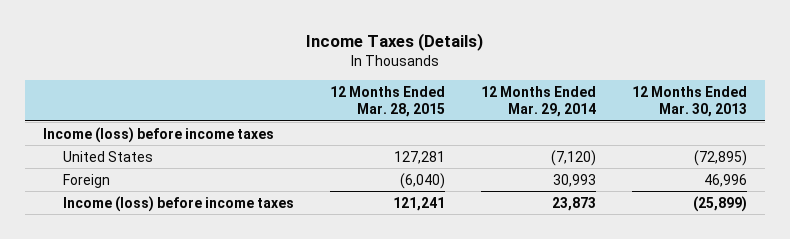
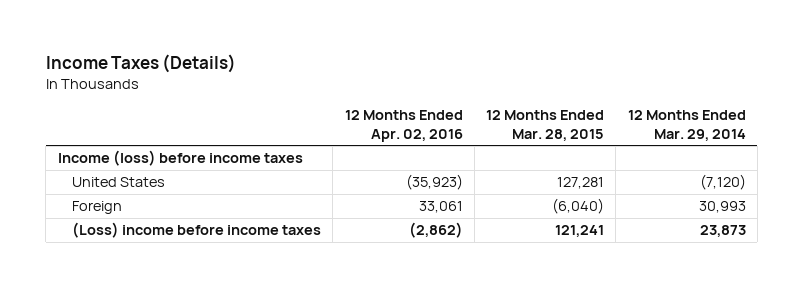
[632,86,748,117] 12 Months Ended Mar. 30, 2013 -> none
none -> [344,110,463,142] 12 Months Ended Apr. 02, 2016
[62,195,294,212] Income (loss) before income taxes -> [72,222,322,239] (Loss) income before income taxes

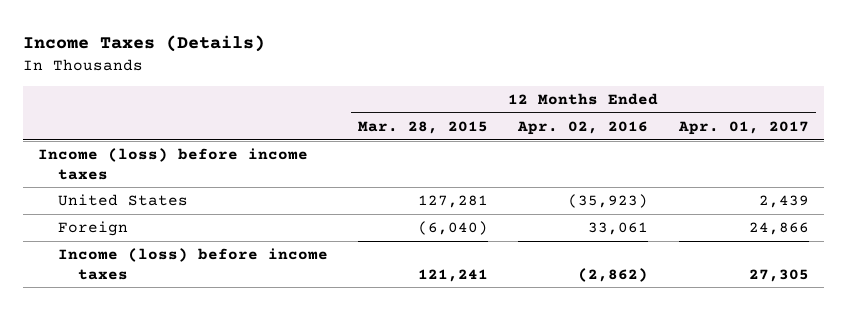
[627,110,746,141] 12 Months Ended Mar. 29, 2014 -> none
none -> [677,121,809,136] Apr. 01, 2017
[72,222,322,239] (Loss) income before income taxes -> [57,248,328,280] Income (loss) before income taxes

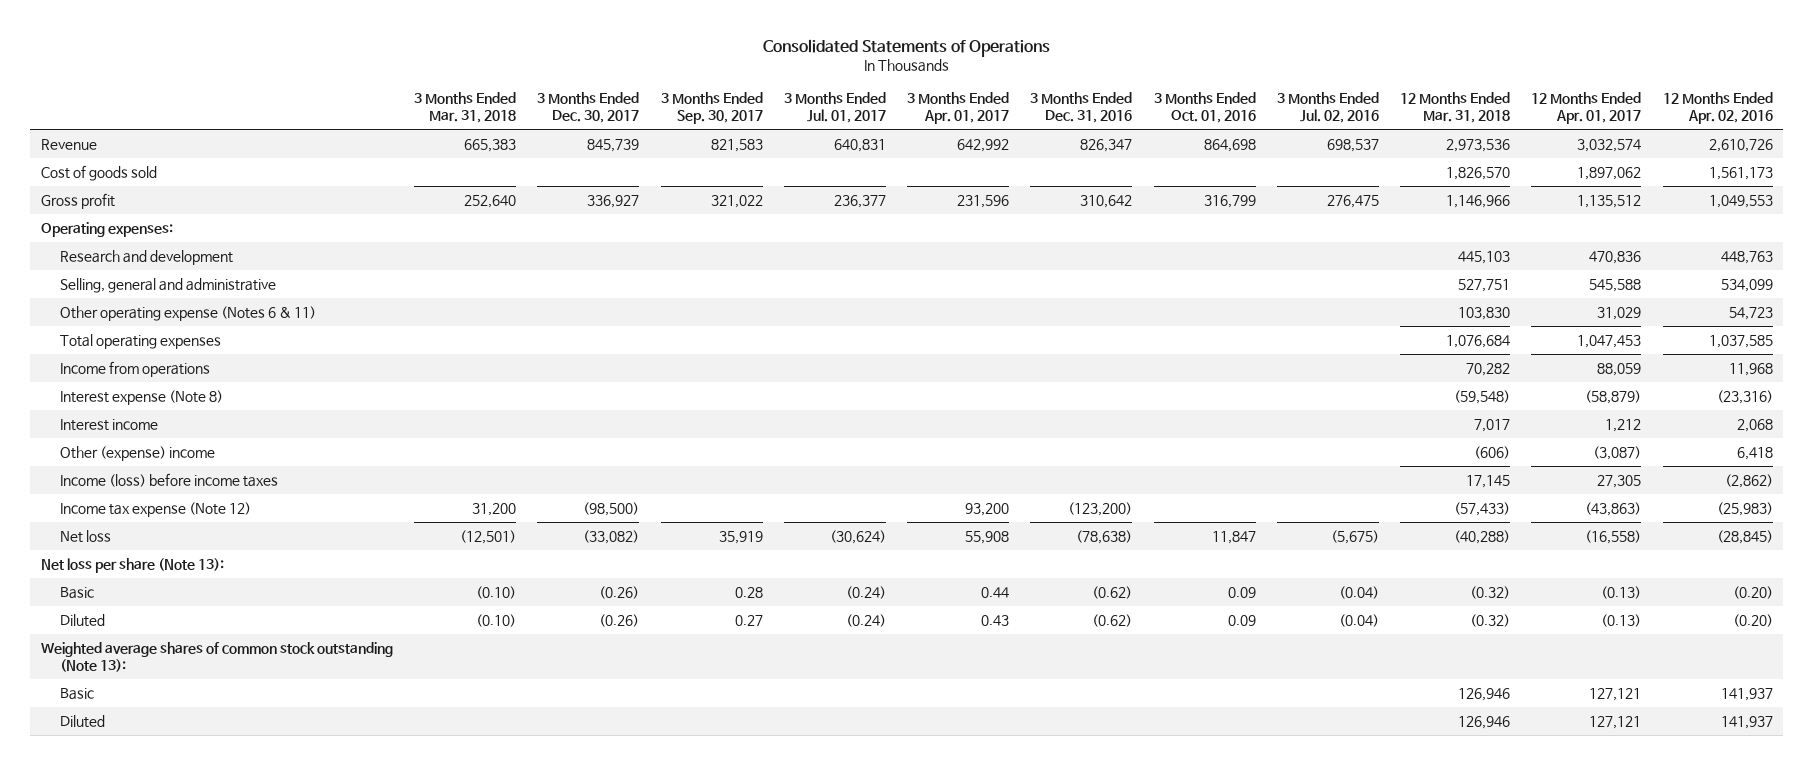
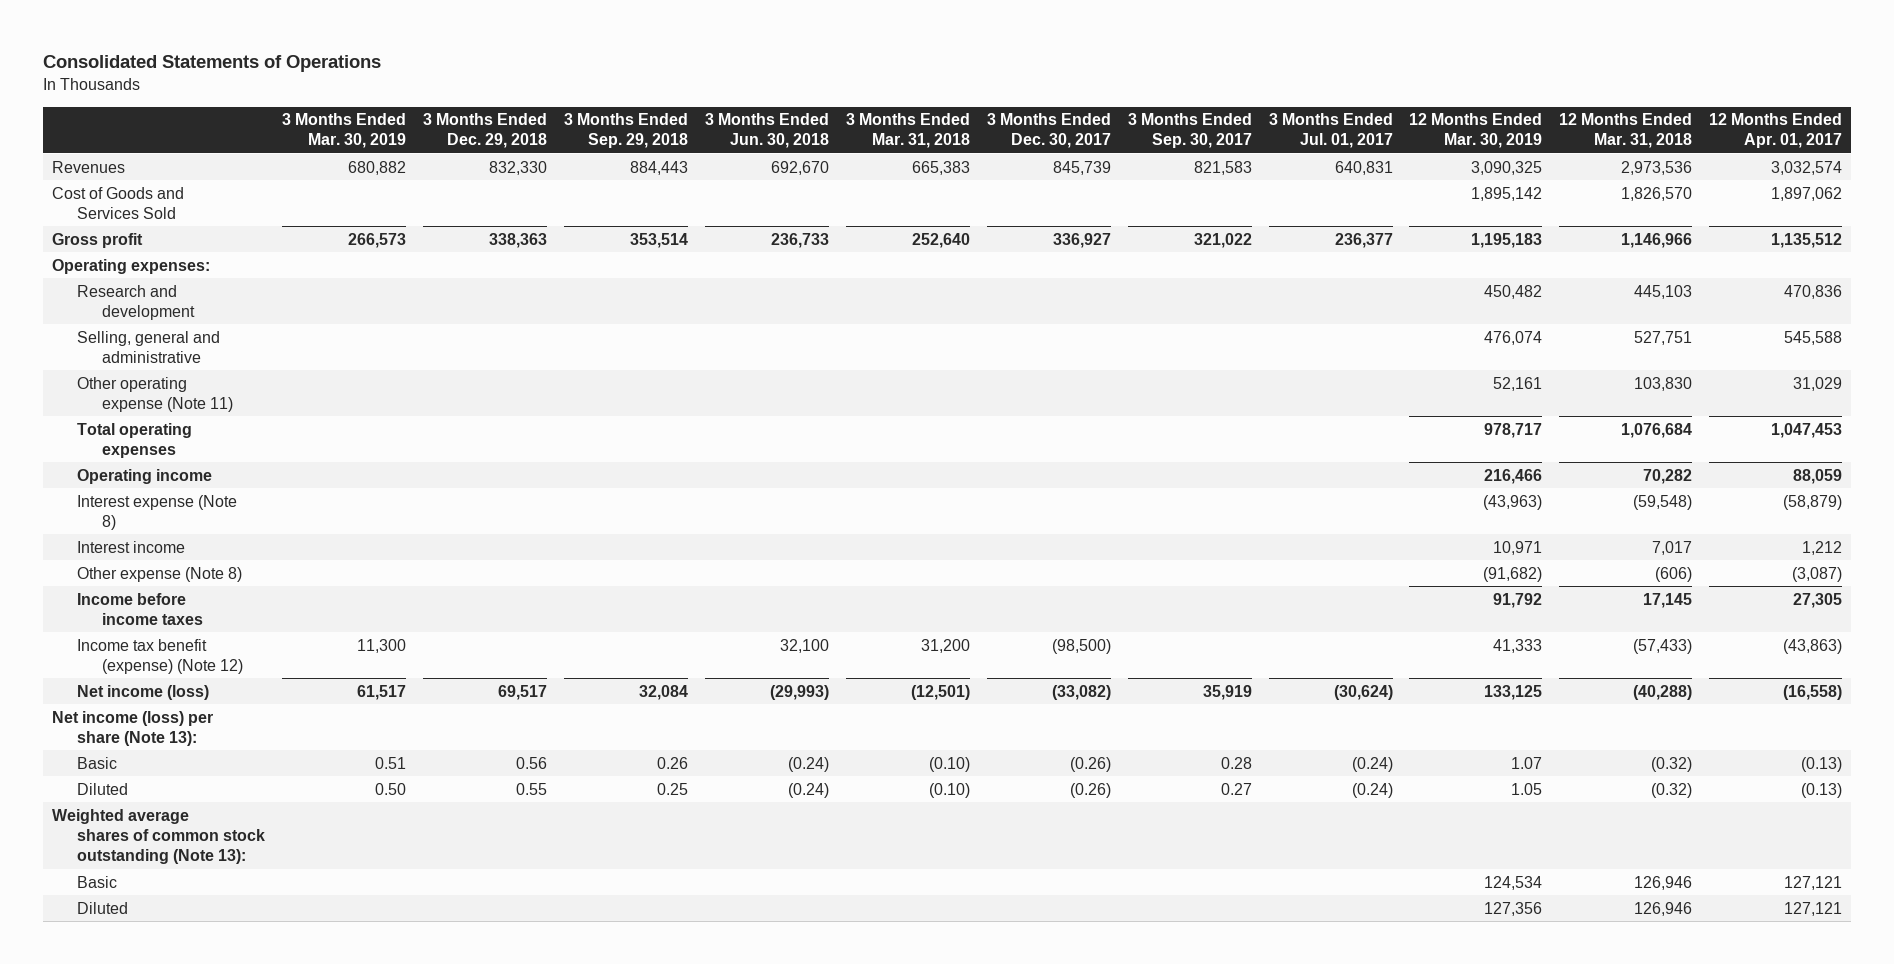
[907,91,1010,125] 3 Months Ended Apr. 01, 2017 -> none
[1030,91,1133,124] 3 Months Ended Dec. 31, 2016 -> none
[1153,91,1256,124] 3 Months Ended Oct. 01, 2016 -> none
[1276,91,1379,124] 3 Months Ended Jul. 02, 2016 -> none
[1662,91,1773,125] 12 Months Ended Apr. 02, 2016 -> none
none -> [281,113,406,149] 3 Months Ended Mar. 30, 2019
none -> [422,113,547,149] 3 Months Ended Dec. 29, 2018
none -> [563,113,688,149] 3 Months Ended Sep. 29, 2018
none -> [704,113,829,149] 3 Months Ended Jun. 30, 2018
none -> [1409,113,1543,149] 12 Months Ended Mar. 30, 2019
[40,138,97,150] Revenue -> [51,160,125,173] Revenues
[40,164,157,181] Cost of goods sold -> [51,186,184,219] Cost of Goods and Services Sold
[59,305,316,321] Other operating expense (Notes 6 & 11) -> [76,376,233,412] Other operating expense (Note 11)
[59,360,210,377] Income from operations -> [76,468,212,484] Operating income
[59,445,215,461] Other (expense) income -> [76,566,242,582] Other expense (Note 8)
[59,472,278,487] Income (loss) before income taxes -> [76,592,203,625] Income before income taxes
[59,501,251,517] Income tax expense (Note 12) -> [76,638,243,674] Income tax benefit (expense) (Note 12)
[59,529,111,543] Net loss -> [76,684,209,700] Net income (loss)
[40,557,224,573] Net loss per share (Note 13): -> [51,710,213,746] Net income (loss) per share (Note 13):

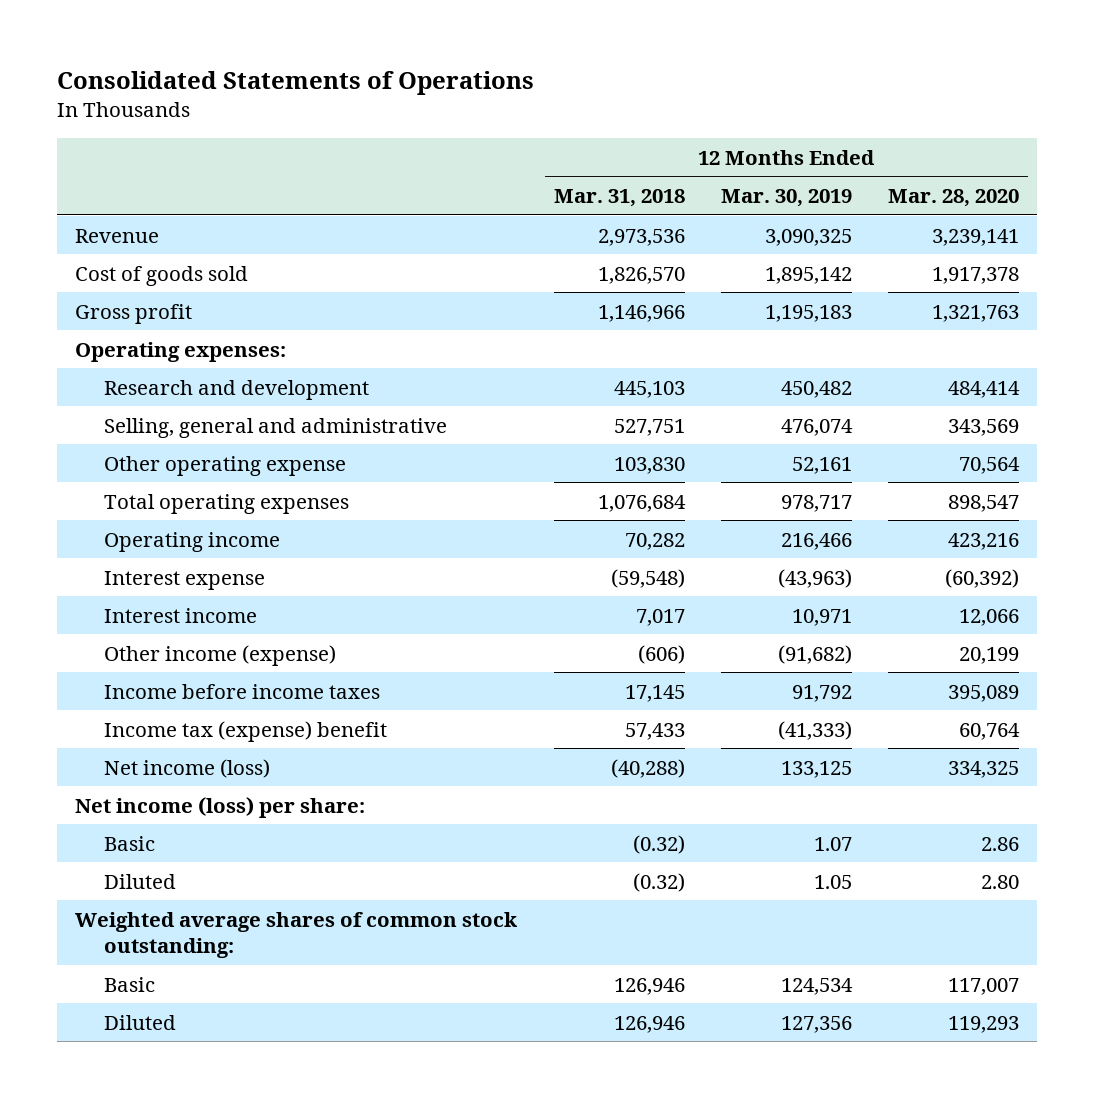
[281,113,406,149] 3 Months Ended Mar. 30, 2019 -> none
[422,113,547,149] 3 Months Ended Dec. 29, 2018 -> none
[563,113,688,149] 3 Months Ended Sep. 29, 2018 -> none
[704,113,829,149] 3 Months Ended Jun. 30, 2018 -> none
[845,113,970,149] 3 Months Ended Mar. 31, 2018 -> none
[986,113,1111,149] 3 Months Ended Dec. 30, 2017 -> none
[1127,113,1252,149] 3 Months Ended Sep. 30, 2017 -> none
[1268,113,1393,149] 3 Months Ended Jul. 01, 2017 -> none
[1709,113,1843,149] 12 Months Ended Apr. 01, 2017 -> none
none -> [888,188,1020,207] Mar. 28, 2020
[51,160,125,173] Revenues -> [75,228,160,243] Revenue
[51,186,184,219] Cost of Goods and Services Sold -> [75,265,249,286] Cost of goods sold
[76,376,233,412] Other operating expense (Note 11) -> [103,455,346,476] Other operating expense
[76,494,237,530] Interest expense (Note 8) -> [103,570,265,590] Interest expense
[76,566,242,582] Other expense (Note 8) -> [103,644,336,666] Other income (expense)
[76,638,243,674] Income tax benefit (expense) (Note 12) -> [103,720,387,742] Income tax (expense) benefit
[1493,638,1543,653] 41,333 -> [777,720,852,740] (41,333)
[1633,638,1693,654] (57,433) -> [624,722,685,740] 57,433
[51,710,213,746] Net income (loss) per share (Note 13): -> [75,796,366,818] Net income (loss) per share:
[51,808,265,865] Weighted average shares of common stock outstanding (Note 13): -> [75,911,519,958] Weighted average shares of common stock outstanding:

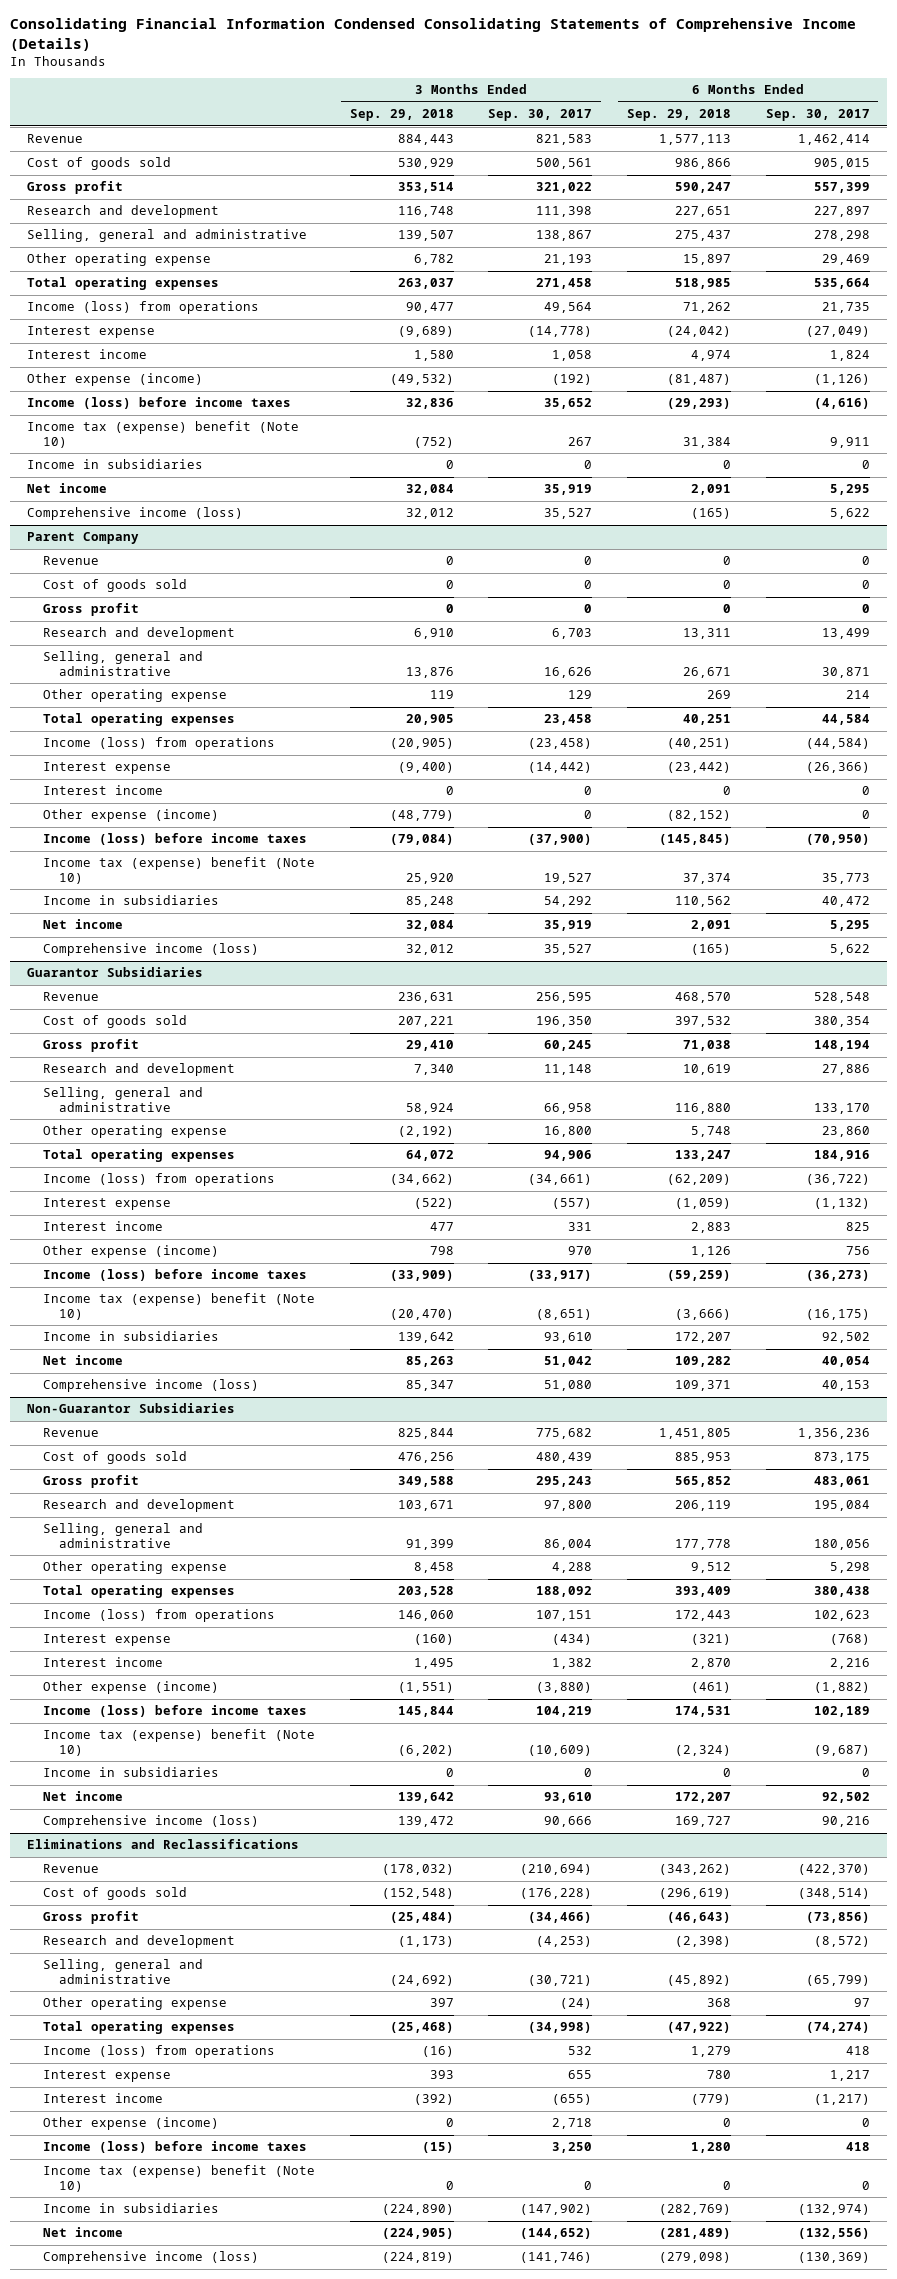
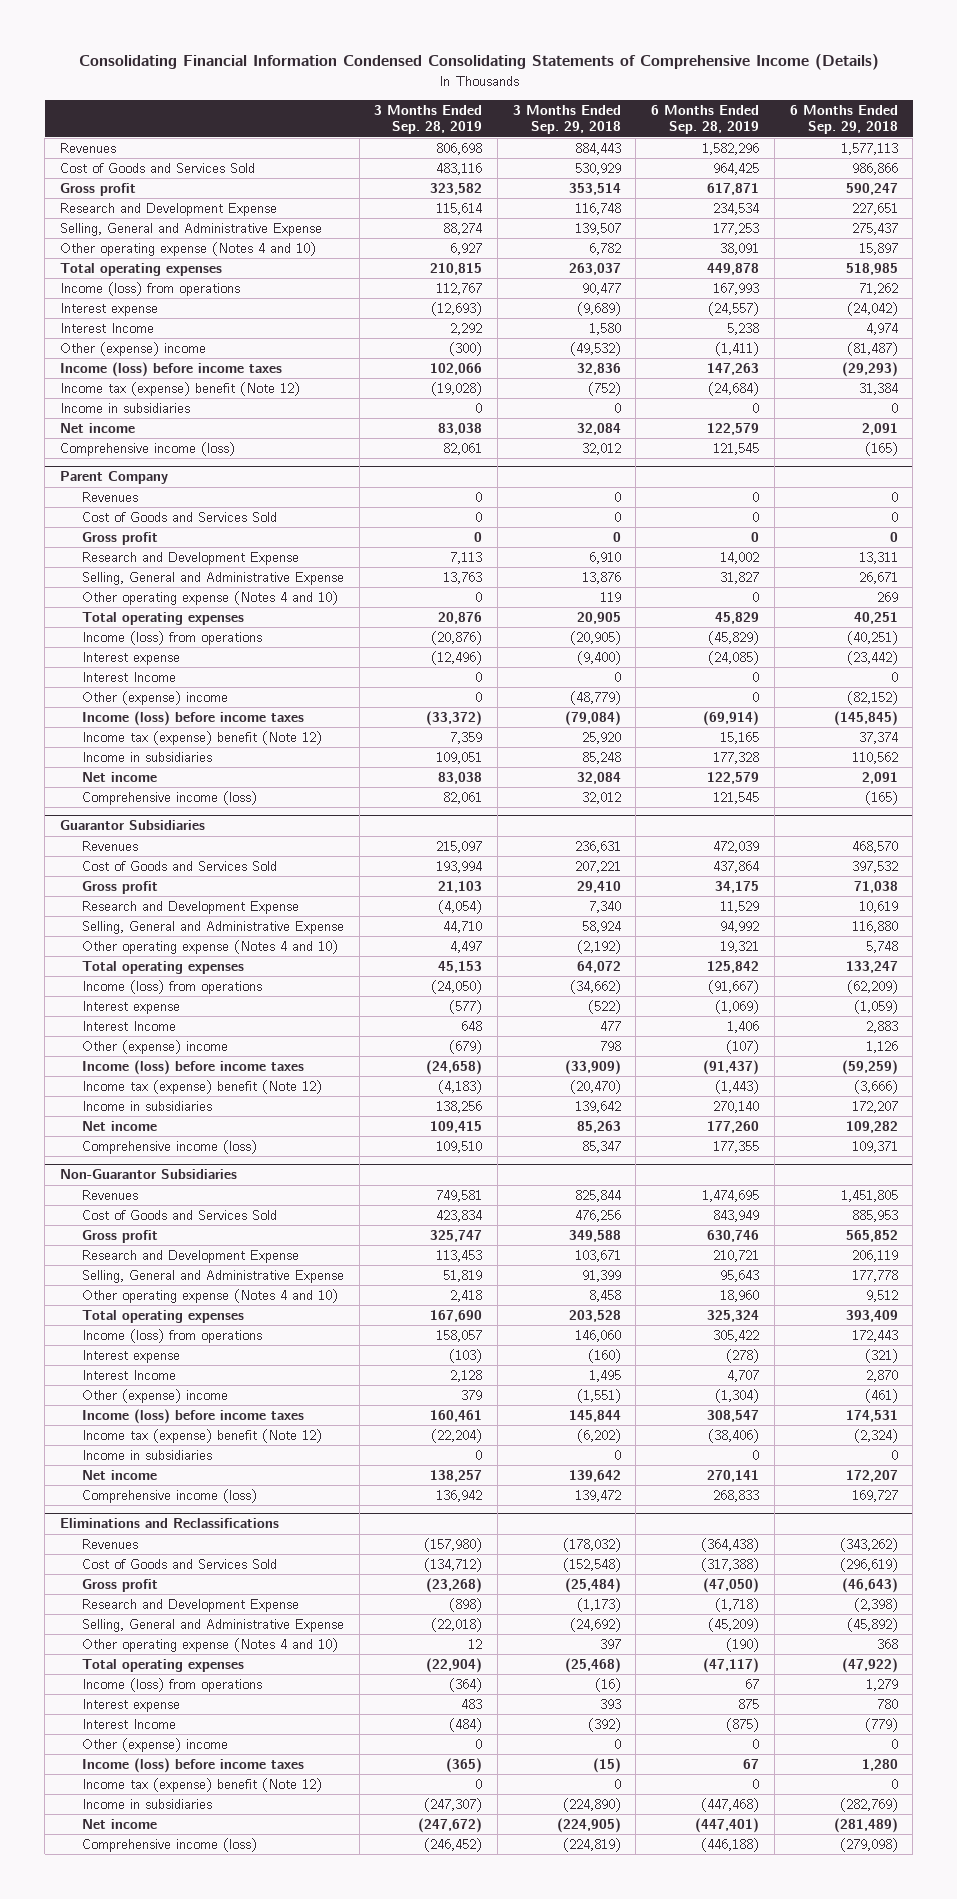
[488,109,593,122] Sep. 30, 2017 -> none
[765,109,870,122] Sep. 30, 2017 -> none
none -> [374,104,483,135] 3 Months Ended Sep. 28, 2019
none -> [651,104,760,135] 6 Months Ended Sep. 28, 2019
[27,134,84,144] Revenue -> [59,143,116,154] Revenues
[27,157,172,171] Cost of goods sold -> [59,163,255,174] Cost of Goods and Services Sold
[27,205,220,219] Research and development -> [59,203,277,217] Research and Development Expense
[27,229,308,243] Selling, general and administrative -> [59,223,322,237] Selling, General and Administrative Expense
[27,253,212,267] Other operating expense -> [59,242,316,257] Other operating expense (Notes 4 and 10)
[27,349,148,360] Interest income -> [59,323,154,334] Interest Income
[27,373,204,387] Other expense (income) -> [59,342,206,357] Other (expense) income
[27,421,300,448] Income tax (expense) benefit (Note 10) -> [59,382,300,397] Income tax (expense) benefit (Note 12)
[43,556,100,566] Revenue -> [81,492,138,503] Revenues
[43,579,188,593] Cost of goods sold -> [81,512,277,523] Cost of Goods and Services Sold
[43,627,236,641] Research and development -> [81,552,299,566] Research and Development Expense
[43,651,204,676] Selling, general and administrative -> [81,572,344,586] Selling, General and Administrative Expense
[43,689,228,703] Other operating expense -> [81,591,338,606] Other operating expense (Notes 4 and 10)
[43,785,164,796] Interest income -> [81,672,176,683] Interest Income
[43,809,220,823] Other expense (income) -> [81,691,228,706] Other (expense) income
[43,857,316,884] Income tax (expense) benefit (Note 10) -> [81,731,322,746] Income tax (expense) benefit (Note 12)
[43,992,100,1002] Revenue -> [81,841,138,852] Revenues
[43,1015,188,1029] Cost of goods sold -> [81,861,277,872] Cost of Goods and Services Sold
[43,1063,236,1077] Research and development -> [81,901,299,915] Research and Development Expense
[43,1087,204,1112] Selling, general and administrative -> [81,921,344,935] Selling, General and Administrative Expense
[43,1125,228,1139] Other operating expense -> [81,940,338,955] Other operating expense (Notes 4 and 10)
[43,1221,164,1232] Interest income -> [81,1021,176,1032] Interest Income
[43,1245,220,1259] Other expense (income) -> [81,1040,228,1055] Other (expense) income
[43,1293,316,1320] Income tax (expense) benefit (Note 10) -> [81,1080,322,1095] Income tax (expense) benefit (Note 12)
[43,1428,100,1438] Revenue -> [81,1190,138,1201] Revenues
[43,1451,188,1465] Cost of goods sold -> [81,1210,277,1221] Cost of Goods and Services Sold
[43,1499,236,1513] Research and development -> [81,1250,299,1264] Research and Development Expense
[43,1523,204,1548] Selling, general and administrative -> [81,1270,344,1284] Selling, General and Administrative Expense
[43,1561,228,1575] Other operating expense -> [81,1289,338,1304] Other operating expense (Notes 4 and 10)
[43,1657,164,1668] Interest income -> [81,1370,176,1381] Interest Income
[43,1681,220,1695] Other expense (income) -> [81,1389,228,1404] Other (expense) income
[43,1729,316,1756] Income tax (expense) benefit (Note 10) -> [81,1429,322,1444] Income tax (expense) benefit (Note 12)
[43,1864,100,1874] Revenue -> [81,1539,138,1550] Revenues
[43,1887,188,1901] Cost of goods sold -> [81,1559,277,1570] Cost of Goods and Services Sold
[43,1935,236,1949] Research and development -> [81,1599,299,1613] Research and Development Expense
[43,1959,204,1984] Selling, general and administrative -> [81,1619,344,1633] Selling, General and Administrative Expense
[43,1997,228,2011] Other operating expense -> [81,1638,338,1653] Other operating expense (Notes 4 and 10)
[43,2093,164,2104] Interest income -> [81,1719,176,1730] Interest Income
[43,2117,220,2131] Other expense (income) -> [81,1738,228,1753] Other (expense) income
[43,2165,316,2192] Income tax (expense) benefit (Note 10) -> [81,1778,322,1793] Income tax (expense) benefit (Note 12)

